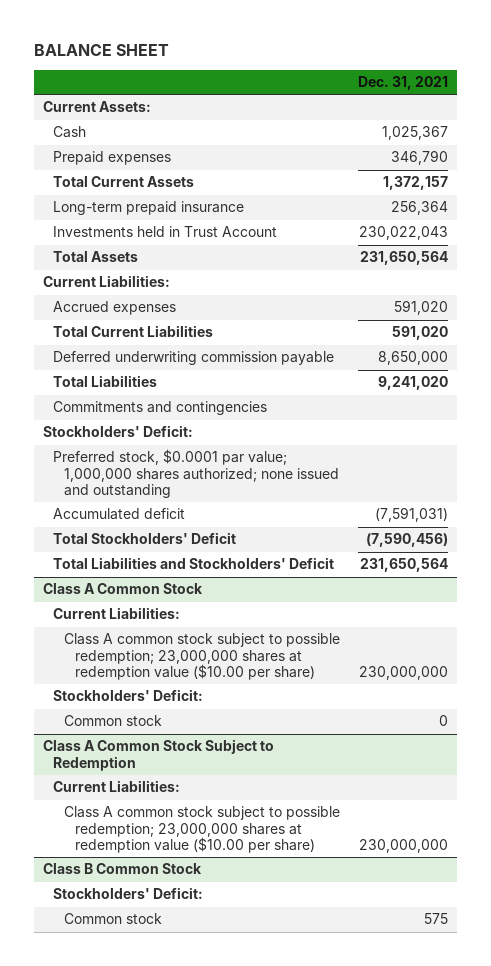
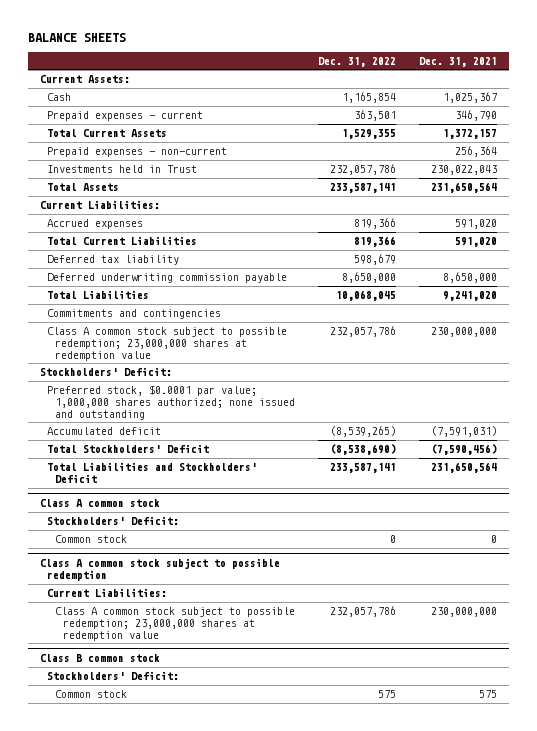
[33,43,169,56] BALANCE SHEET -> [28,33,127,43] BALANCE SHEETS
none -> [318,56,397,67] Dec. 31, 2022
[53,151,172,166] Prepaid expenses -> [47,111,204,122] Prepaid expenses - current
[53,201,245,216] Long-term prepaid insurance -> [47,147,228,158] Prepaid expenses - non-current
[53,226,278,238] Investments held in Trust Account -> [47,165,198,174] Investments held in Trust
none -> [47,255,180,266] Deferred tax liability
none -> [47,327,288,361] Class A common stock subject to possible redemption; 23,000,000 shares at redemption value
[53,607,181,620] Current Liabilities: -> none
[64,633,341,680] Class A common stock subject to possible redemption; 23,000,000 shares at redemption value ($10.00 per share) -> none
[42,583,203,595] Class A Common Stock -> [39,499,160,508] Class A common stock
[42,739,274,771] Class A Common Stock Subject to Redemption -> [39,558,280,581] Class A common stock subject to possible redemption
[64,806,341,853] Class A common stock subject to possible redemption; 23,000,000 shares at redemption value ($10.00 per share) -> [54,607,295,641] Class A common stock subject to possible redemption; 23,000,000 shares at redemption value
[42,863,202,875] Class B Common Stock -> [39,654,160,663] Class B common stock

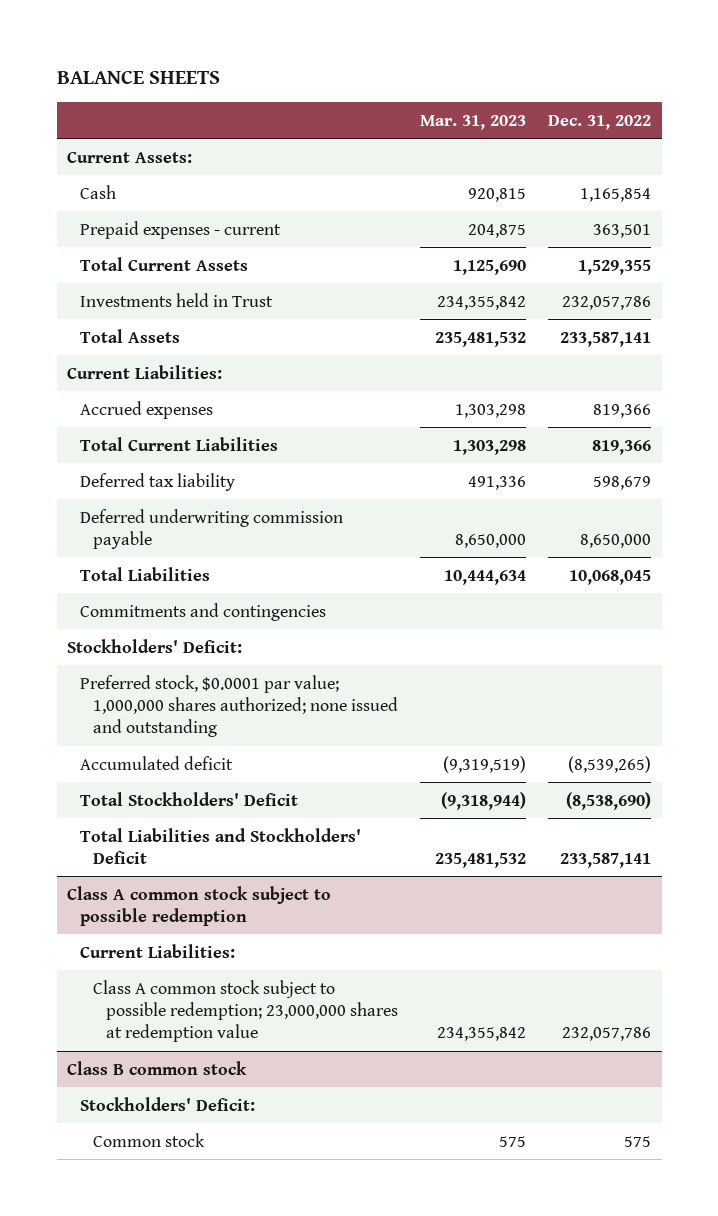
[419,56,498,67] Dec. 31, 2021 -> none
none -> [420,114,527,130] Mar. 31, 2023
[47,147,228,158] Prepaid expenses - non-current -> none
[47,327,288,361] Class A common stock subject to possible redemption; 23,000,000 shares at redemption value -> none
[39,499,160,508] Class A common stock -> none
[47,516,180,526] Stockholders' Deficit: -> none
[54,535,127,544] Common stock -> none

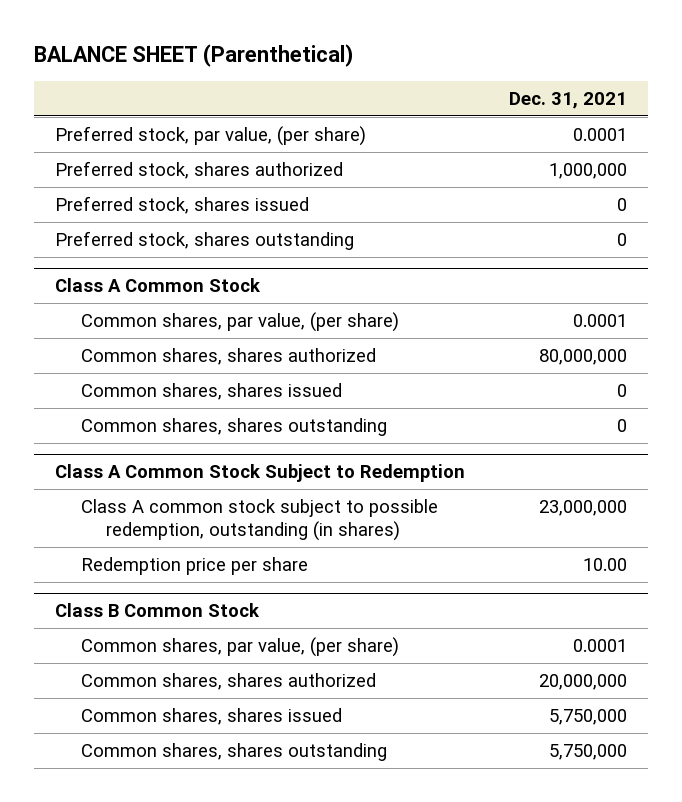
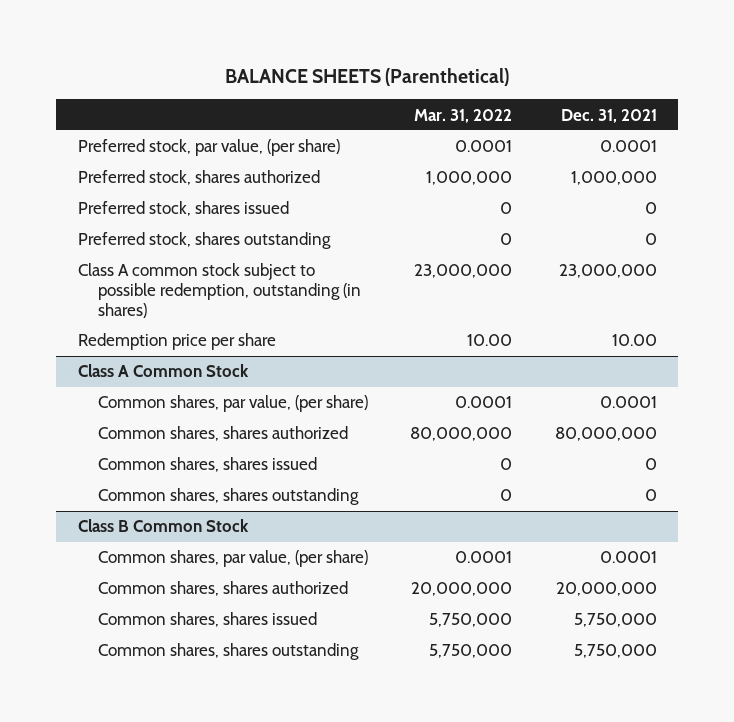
[33,44,353,68] BALANCE SHEET (Parenthetical) -> [225,67,510,86] BALANCE SHEETS (Parenthetical)
none -> [414,108,513,123] Mar. 31, 2022
none -> [77,263,361,318] Class A common stock subject to possible redemption, outstanding (in shares)
none -> [77,333,276,351] Redemption price per share
[55,464,466,483] Class A Common Stock Subject to Redemption -> none
[80,499,438,541] Class A common stock subject to possible redemption, outstanding (in shares) -> none
[80,557,308,576] Redemption price per share -> none

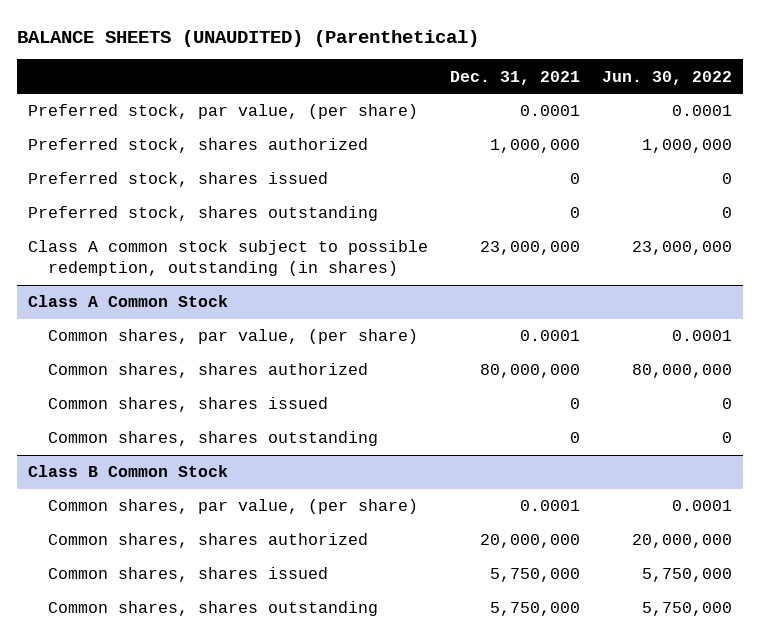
[225,67,510,86] BALANCE SHEETS (Parenthetical) -> [16,29,479,47] BALANCE SHEETS (UNAUDITED) (Parenthetical)
[414,108,513,123] Mar. 31, 2022 -> none
none -> [601,70,732,85] Jun. 30, 2022
[77,333,276,351] Redemption price per share -> none

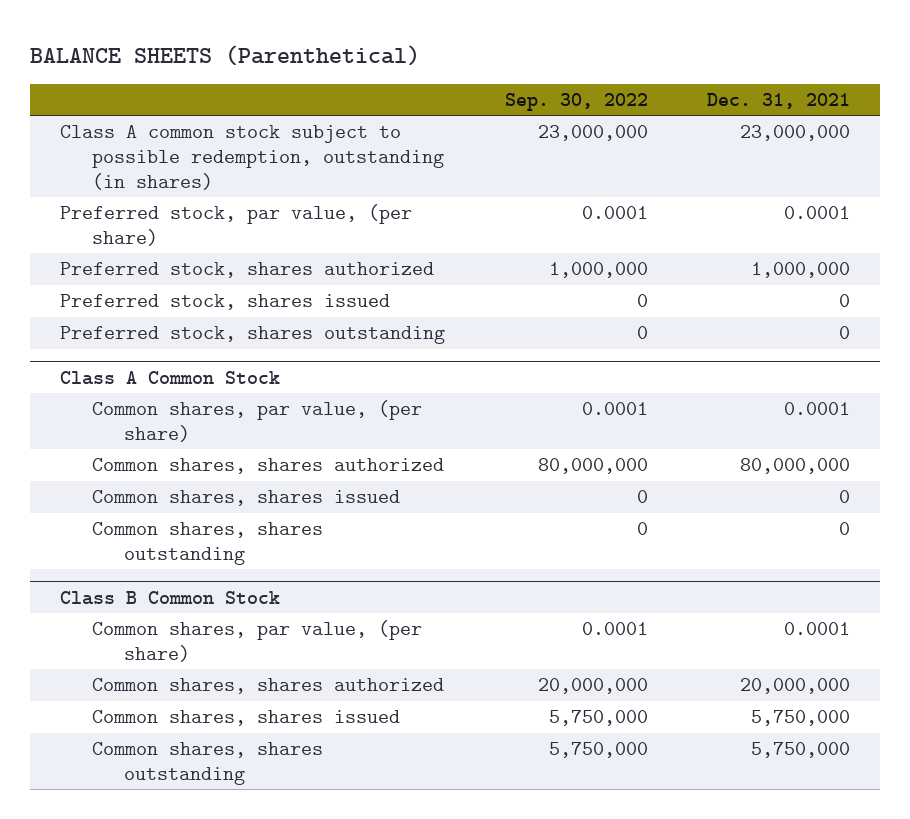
[16,29,479,47] BALANCE SHEETS (UNAUDITED) (Parenthetical) -> [29,44,420,66] BALANCE SHEETS (Parenthetical)
[601,70,732,85] Jun. 30, 2022 -> none
none -> [504,93,648,112] Sep. 30, 2022
[27,240,428,277] Class A common stock subject to possible redemption, outstanding (in shares) -> [59,125,444,190] Class A common stock subject to possible redemption, outstanding (in shares)

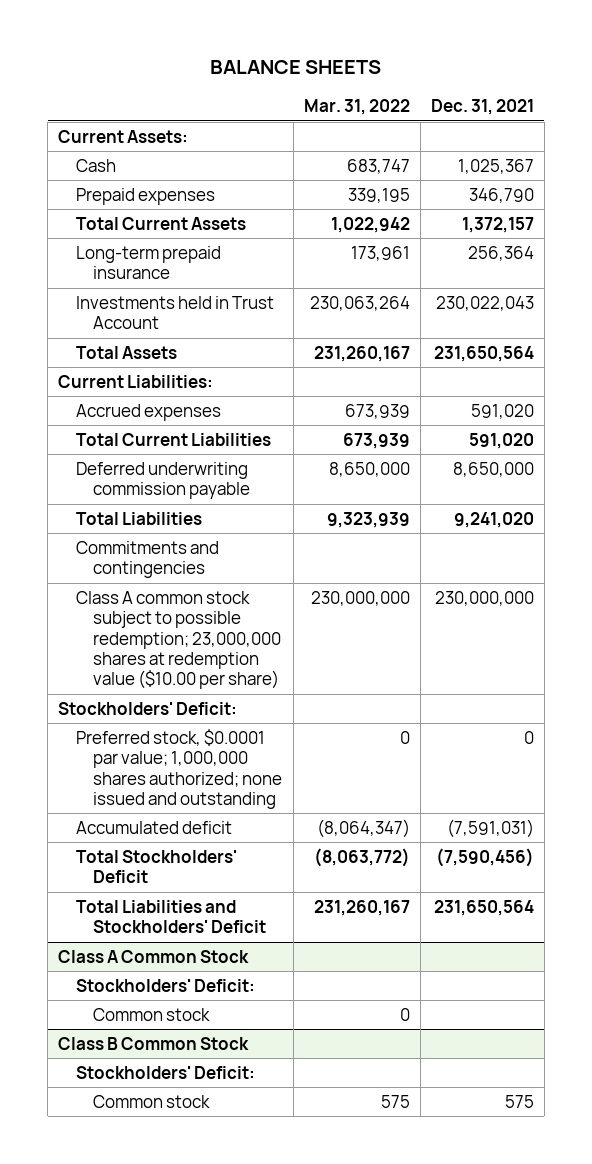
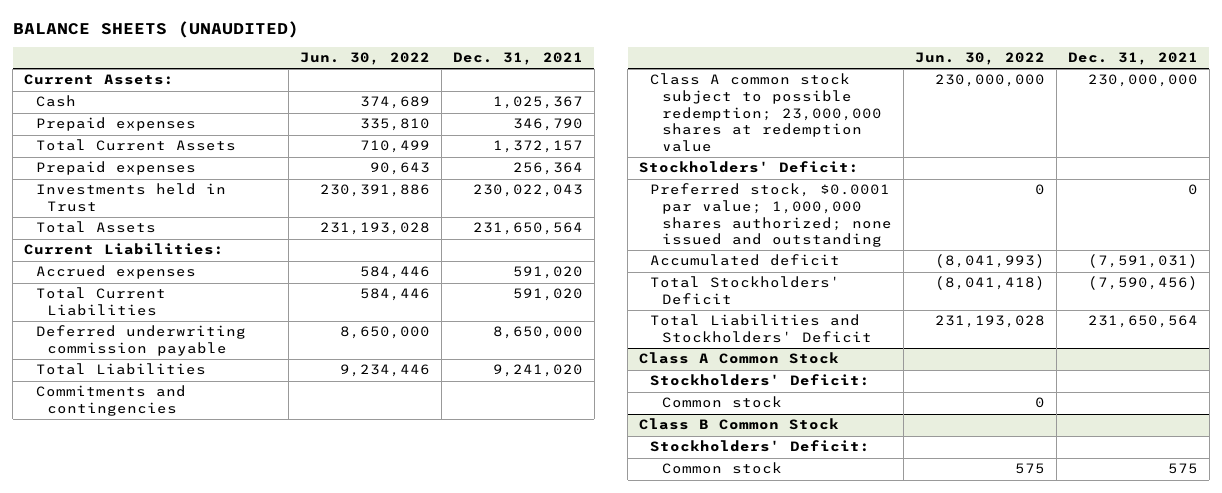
[209,60,381,75] BALANCE SHEETS -> [12,20,299,38] BALANCE SHEETS (UNAUDITED)
[303,99,410,116] Mar. 31, 2022 -> none
none -> [299,52,430,66] Jun. 30, 2022
[75,245,221,280] Long-term prepaid insurance -> [35,161,196,176] Prepaid expenses
[75,295,274,330] Investments held in Trust Account -> [35,183,226,213] Investments held in Trust
[75,590,282,690] Class A common stock subject to possible redemption; 23,000,000 shares at redemption value ($10.00 per share) -> [650,73,882,152] Class A common stock subject to possible redemption; 23,000,000 shares at redemption value

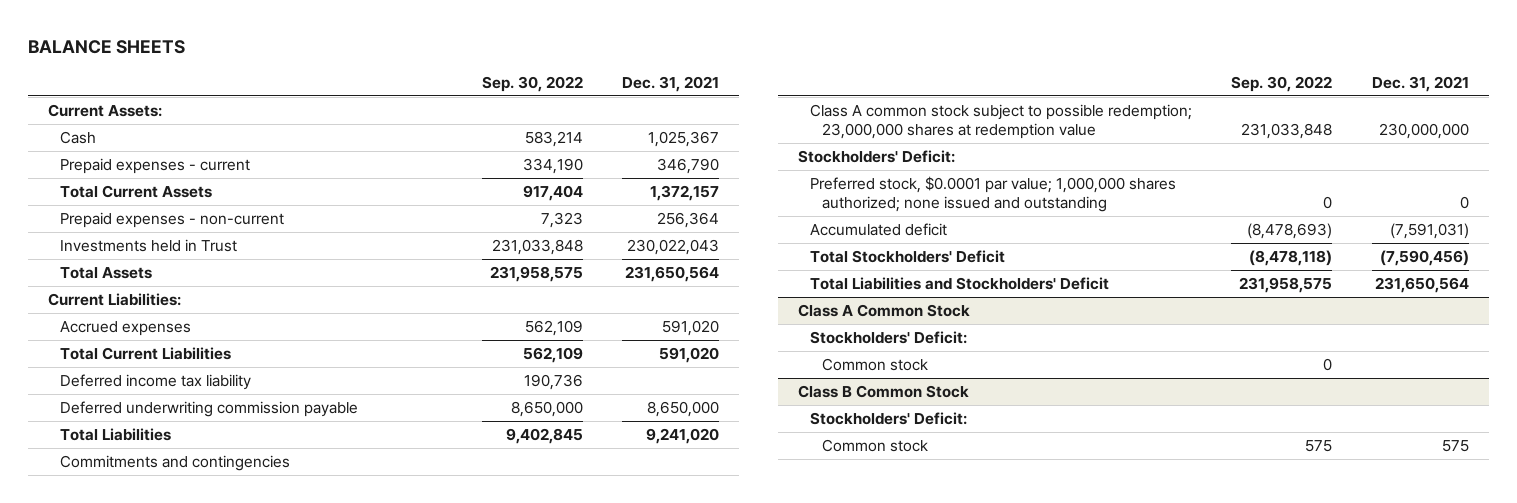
[12,20,299,38] BALANCE SHEETS (UNAUDITED) -> [28,39,186,54] BALANCE SHEETS
[299,52,430,66] Jun. 30, 2022 -> none
none -> [481,75,583,92] Sep. 30, 2022
[35,117,196,132] Prepaid expenses -> [59,158,250,175] Prepaid expenses - current
[35,161,196,176] Prepaid expenses -> [59,212,284,229] Prepaid expenses - non-current
none -> [59,374,251,391] Deferred income tax liability

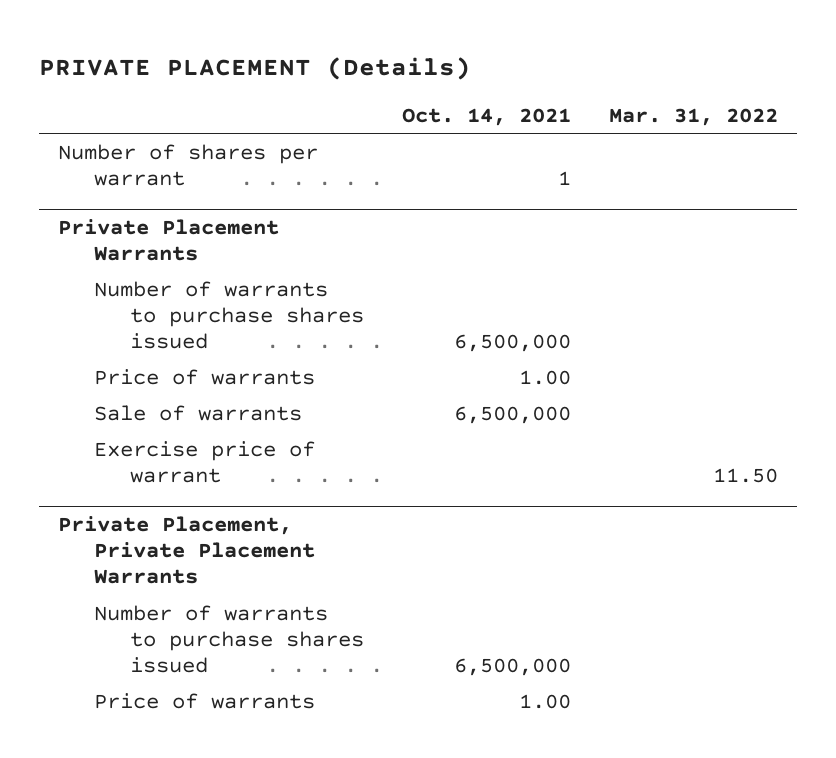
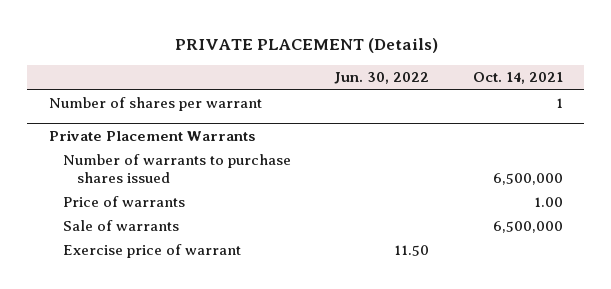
[609,107,779,126] Mar. 31, 2022 -> none
none -> [334,72,430,85] Jun. 30, 2022
[58,515,316,585] Private Placement, Private Placement Warrants -> none
[94,604,364,674] Number of warrants to purchase shares issued -> none
[94,692,316,709] Price of warrants -> none

